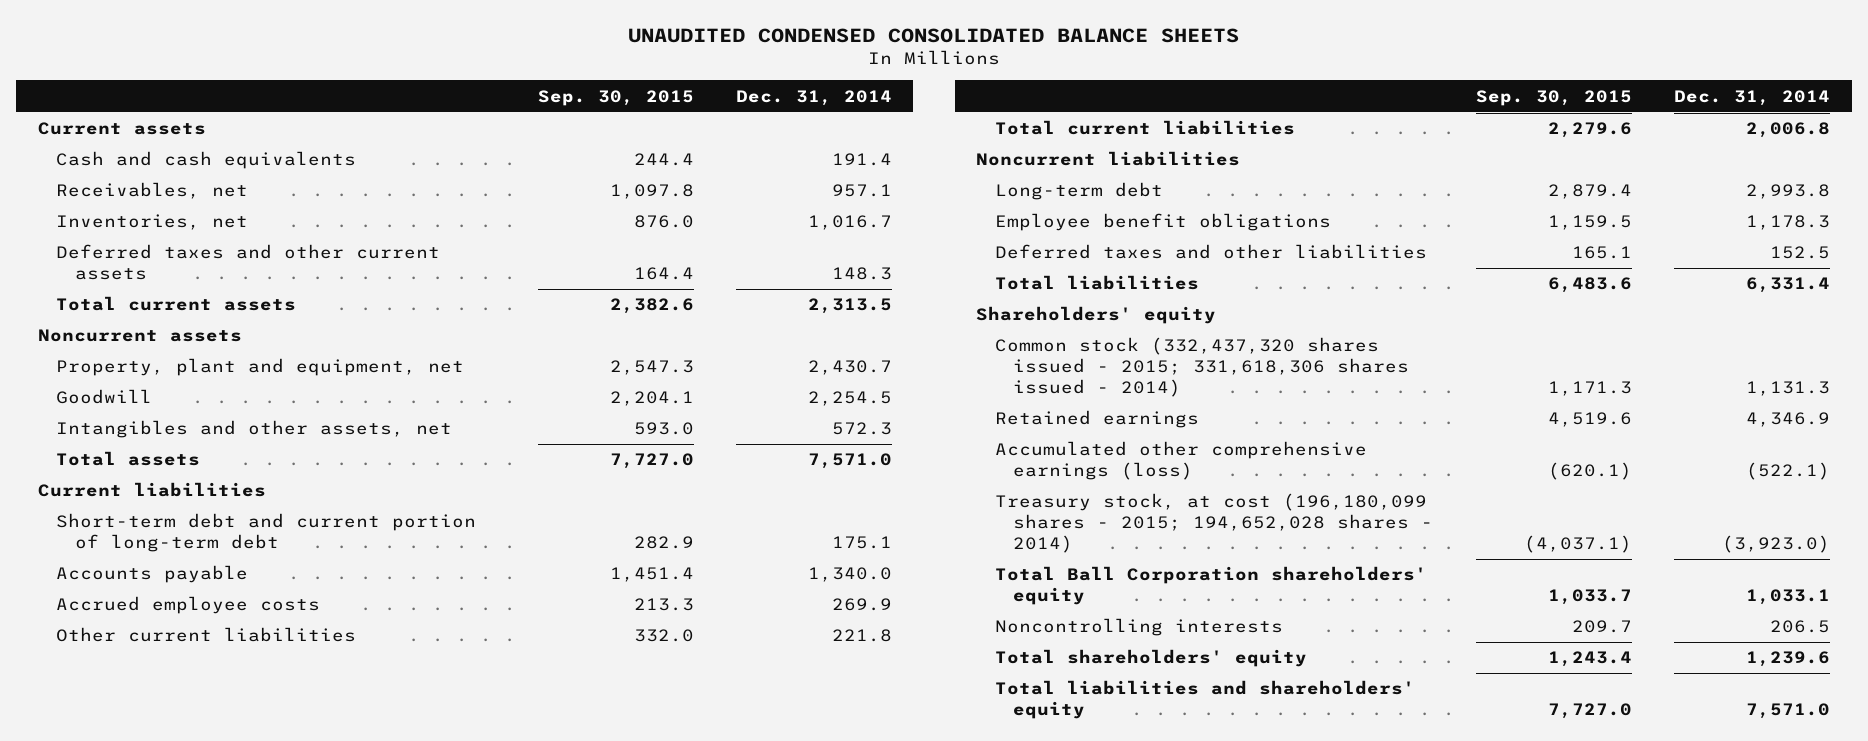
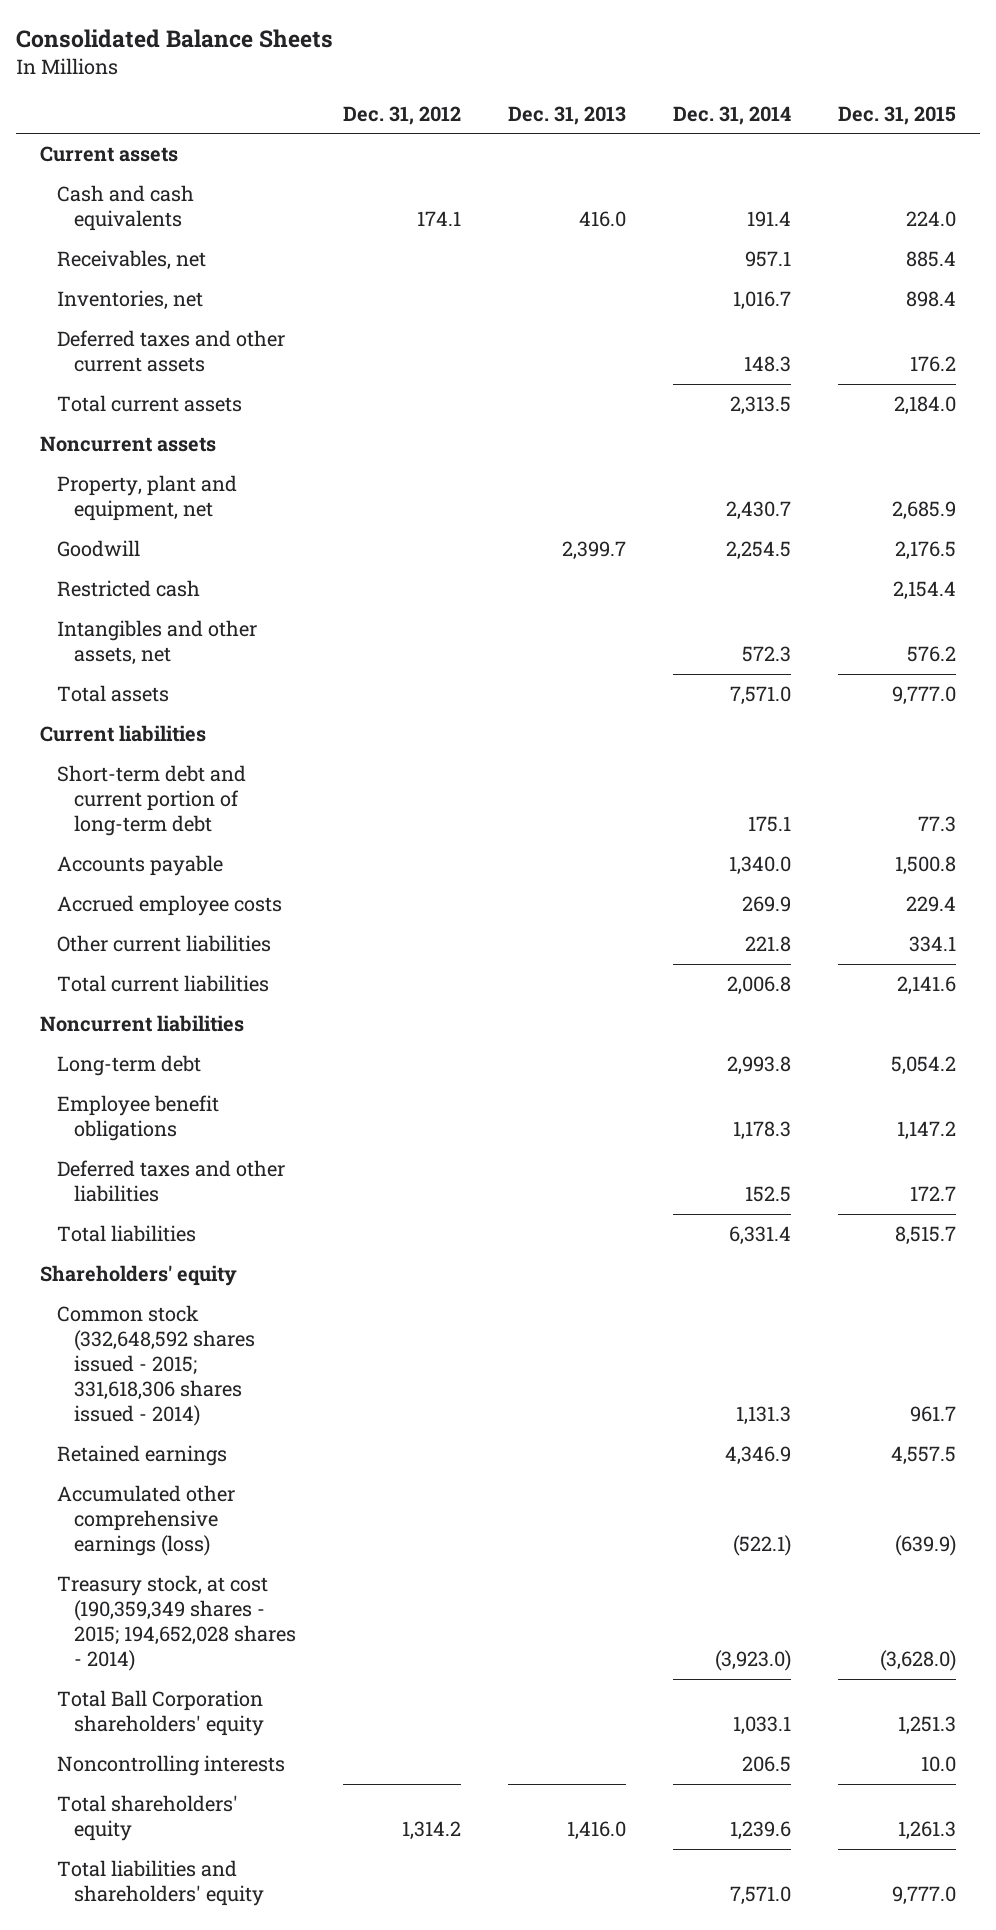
[628,27,1240,43] UNAUDITED CONDENSED CONSOLIDATED BALANCE SHEETS -> [16,29,334,49] Consolidated Balance Sheets
[537,89,694,106] Sep. 30, 2015 -> none
none -> [342,105,461,125] Dec. 31, 2012
none -> [507,105,626,125] Dec. 31, 2013
none -> [838,105,957,125] Dec. 31, 2015
none -> [56,579,200,597] Restricted cash
[994,337,1410,398] Common stock (332,437,320 shares issued - 2015; 331,618,306 shares issued - 2014) -> [56,1304,255,1427] Common stock (332,648,592 shares issued - 2015; 331,618,306 shares issued - 2014)
[994,493,1434,554] Treasury stock, at cost (196,180,099 shares - 2015; 194,652,028 shares - 2014) -> [56,1574,296,1672] Treasury stock, at cost (190,359,349 shares - 2015; 194,652,028 shares - 2014)

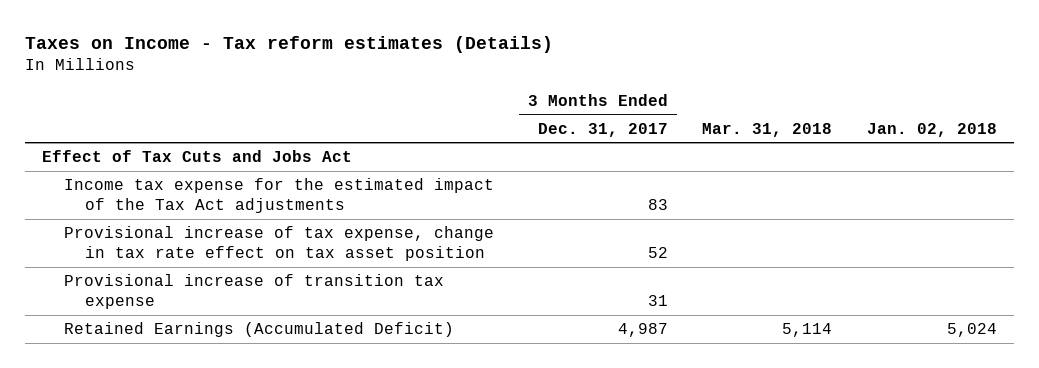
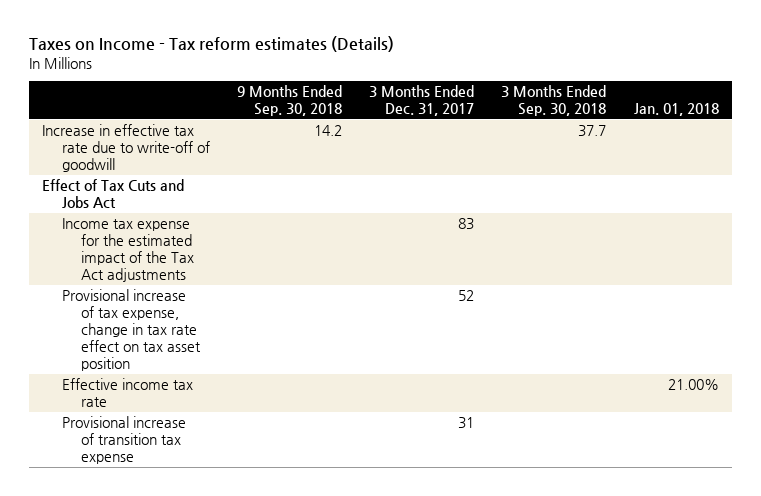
[702,122,833,137] Mar. 31, 2018 -> none
[866,122,997,137] Jan. 02, 2018 -> none
none -> [236,85,342,117] 9 Months Ended Sep. 30, 2018
none -> [501,85,607,117] 3 Months Ended Sep. 30, 2018
none -> [633,103,719,117] Jan. 01, 2018
none -> [42,124,210,173] Increase in effective tax rate due to write-off of goodwill
none -> [61,378,193,408] Effective income tax rate
[63,322,454,338] Retained Earnings (Accumulated Deficit) -> none

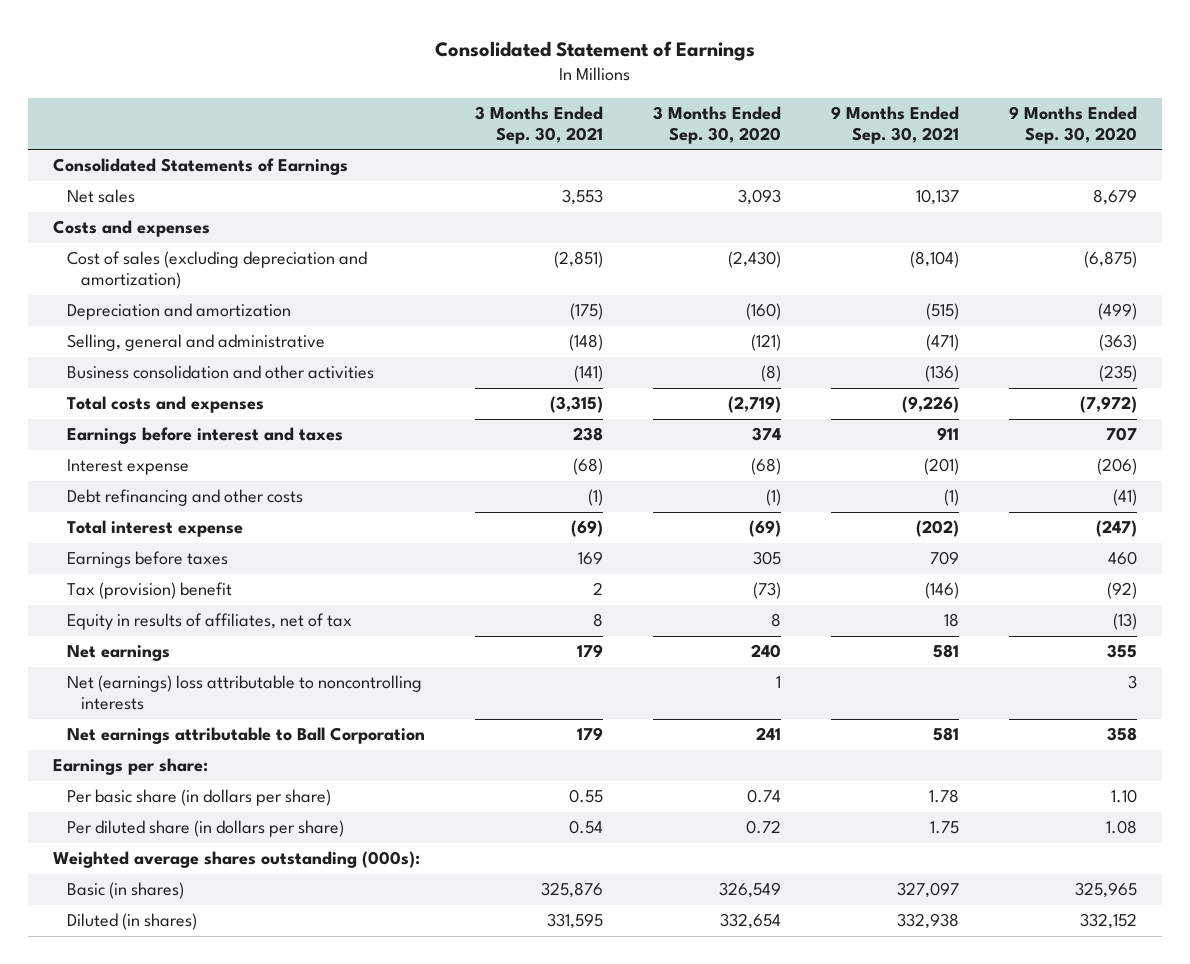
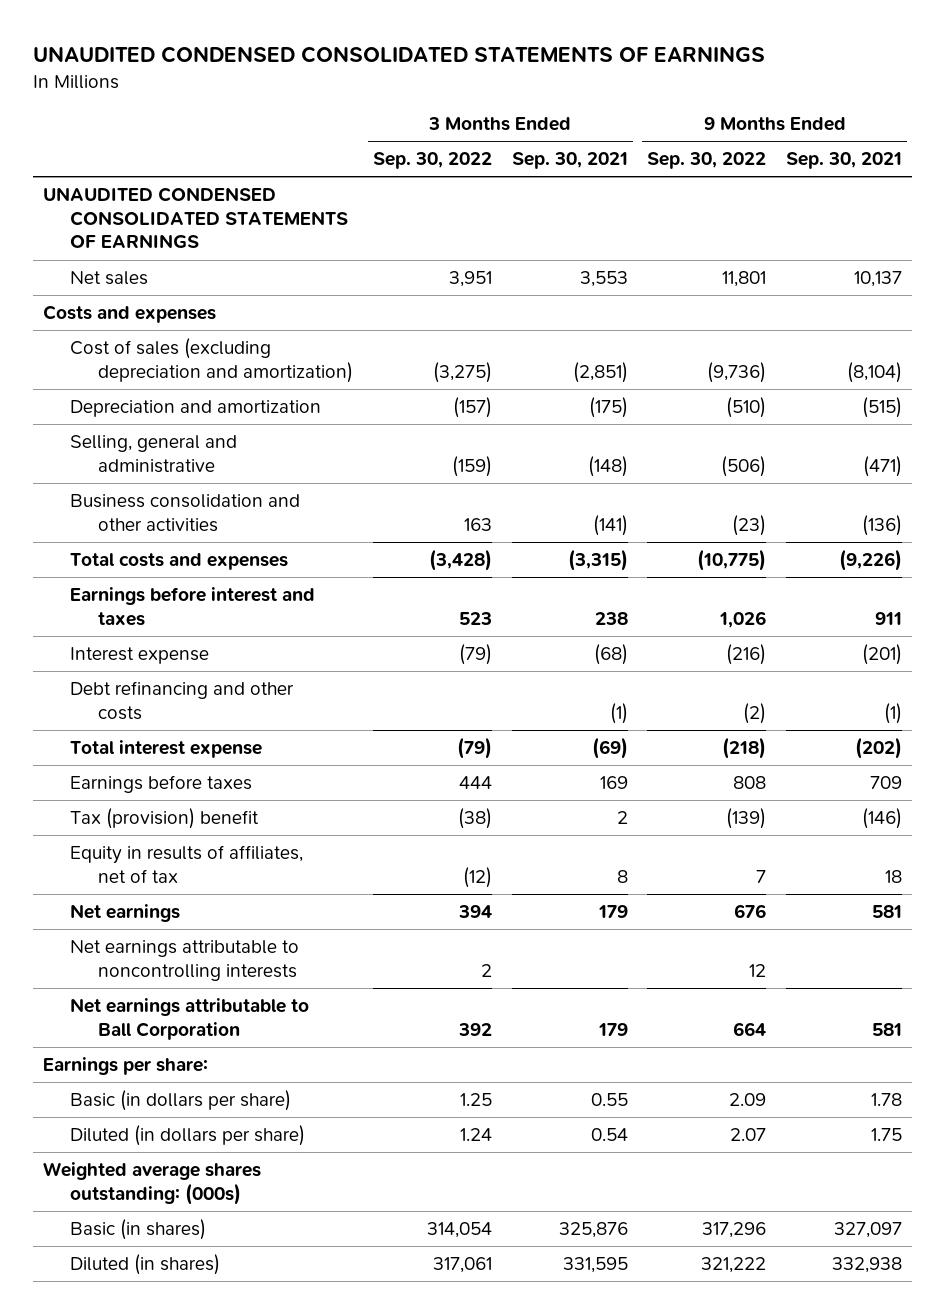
[435,40,756,61] Consolidated Statement of Earnings -> [32,46,765,64] UNAUDITED CONDENSED CONSOLIDATED STATEMENTS OF EARNINGS
[653,105,782,144] 3 Months Ended Sep. 30, 2020 -> none
[1009,105,1138,144] 9 Months Ended Sep. 30, 2020 -> none
none -> [373,152,493,170] Sep. 30, 2022
none -> [647,152,767,170] Sep. 30, 2022
[52,158,348,176] Consolidated Statements of Earnings -> [42,186,349,249] UNAUDITED CONDENSED CONSOLIDATED STATEMENTS OF EARNINGS
[66,675,422,711] Net (earnings) loss attributable to noncontrolling interests -> [70,939,300,981] Net earnings attributable to noncontrolling interests
[66,789,331,807] Per basic share (in dollars per share) -> [70,1089,292,1111] Basic (in dollars per share)
[66,820,344,838] Per diluted share (in dollars per share) -> [70,1124,306,1146] Diluted (in dollars per share)
[52,851,420,869] Weighted average shares outstanding (000s): -> [42,1161,261,1205] Weighted average shares outstanding: (000s)

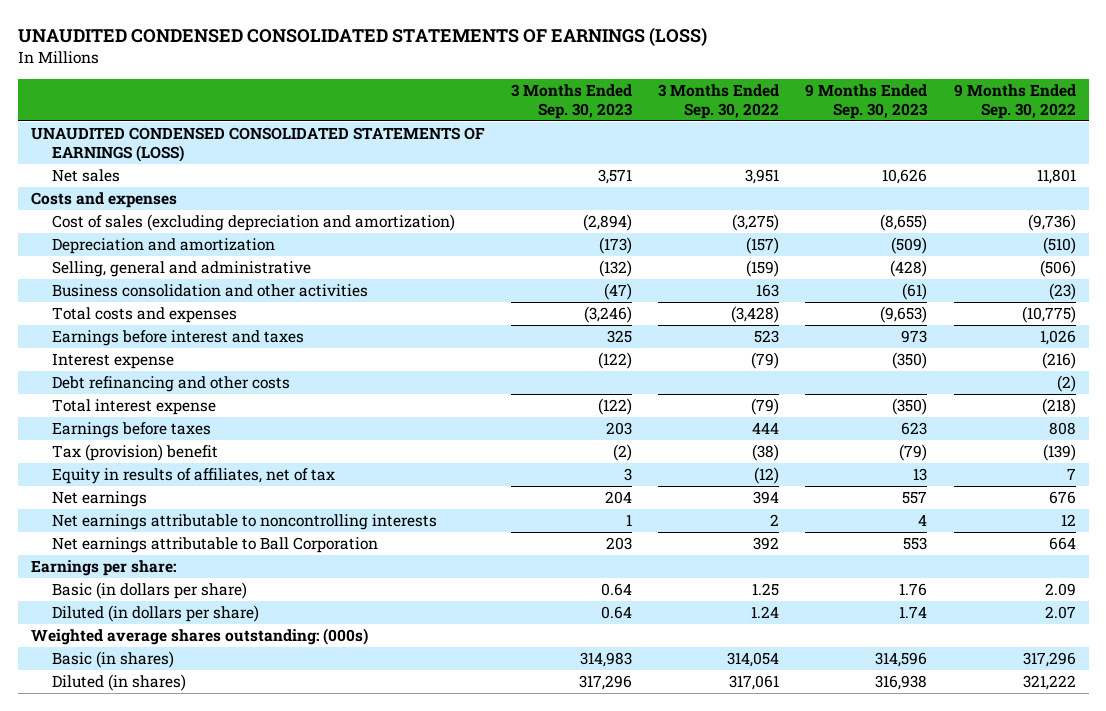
[32,46,765,64] UNAUDITED CONDENSED CONSOLIDATED STATEMENTS OF EARNINGS -> [17,27,707,47] UNAUDITED CONDENSED CONSOLIDATED STATEMENTS OF EARNINGS (LOSS)
[511,152,628,170] Sep. 30, 2021 -> none
[785,152,902,170] Sep. 30, 2021 -> none
none -> [511,83,634,119] 3 Months Ended Sep. 30, 2023
none -> [805,83,929,119] 9 Months Ended Sep. 30, 2023
[42,186,349,249] UNAUDITED CONDENSED CONSOLIDATED STATEMENTS OF EARNINGS -> [30,127,485,162] UNAUDITED CONDENSED CONSOLIDATED STATEMENTS OF EARNINGS (LOSS)

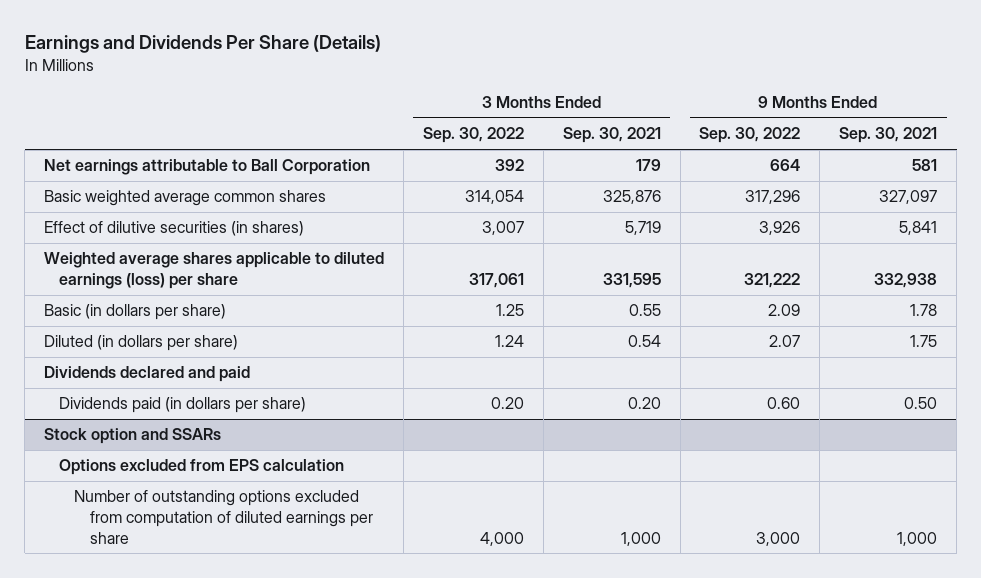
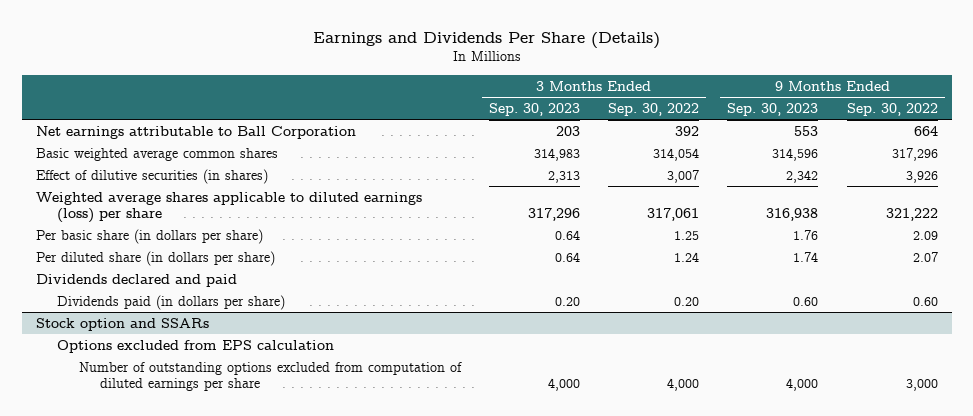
[562,127,661,144] Sep. 30, 2021 -> none
[839,127,938,144] Sep. 30, 2021 -> none
none -> [489,102,581,116] Sep. 30, 2023
none -> [727,102,819,116] Sep. 30, 2023
[43,304,226,321] Basic (in dollars per share) -> [35,228,263,244] Per basic share (in dollars per share)
[43,335,238,352] Diluted (in dollars per share) -> [35,250,275,266] Per diluted share (in dollars per share)

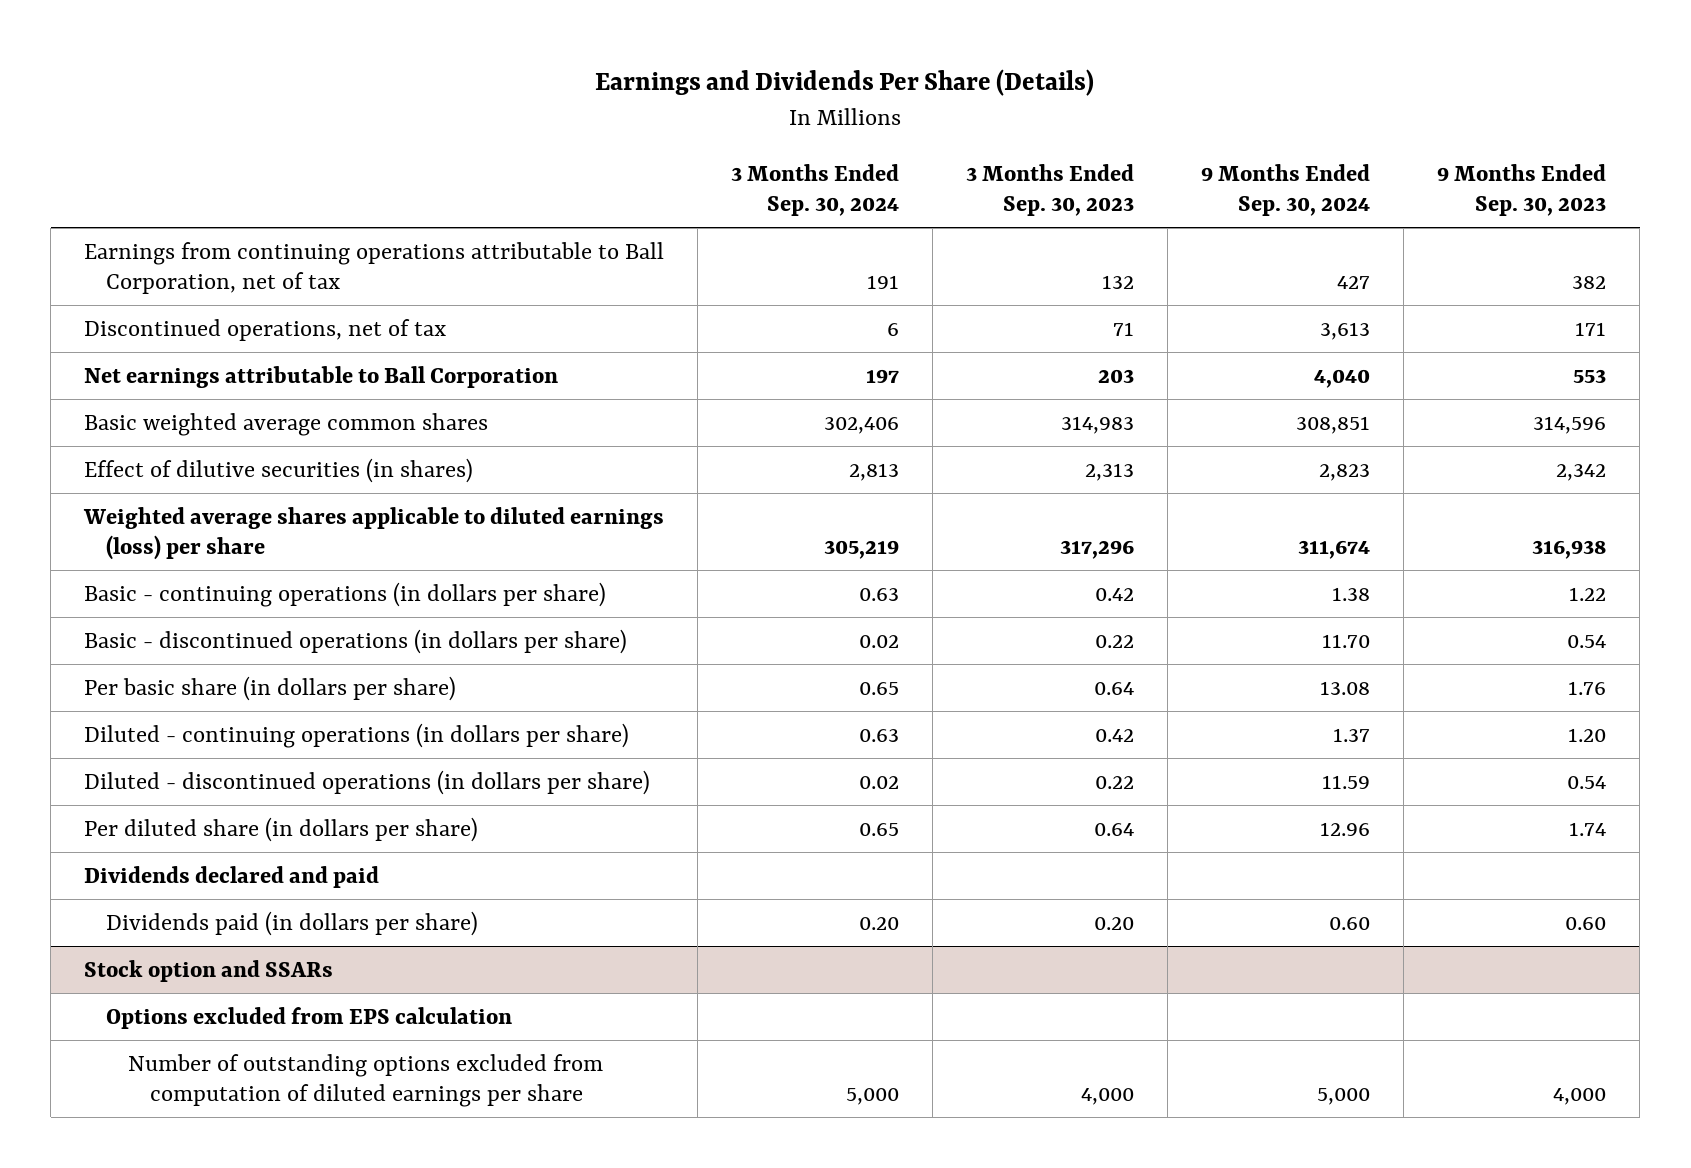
[608,102,700,116] Sep. 30, 2022 -> none
[846,102,938,116] Sep. 30, 2022 -> none
none -> [731,163,900,216] 3 Months Ended Sep. 30, 2024
none -> [1201,163,1371,216] 9 Months Ended Sep. 30, 2024
none -> [84,241,665,294] Earnings from continuing operations attributable to Ball Corporation, net of tax
none -> [84,318,447,341] Discontinued operations, net of tax
none -> [84,581,607,607] Basic - continuing operations (in dollars per share)
none -> [84,628,628,654] Basic - discontinued operations (in dollars per share)
none -> [84,722,630,748] Diluted - continuing operations (in dollars per share)
none -> [84,769,651,795] Diluted - discontinued operations (in dollars per share)

